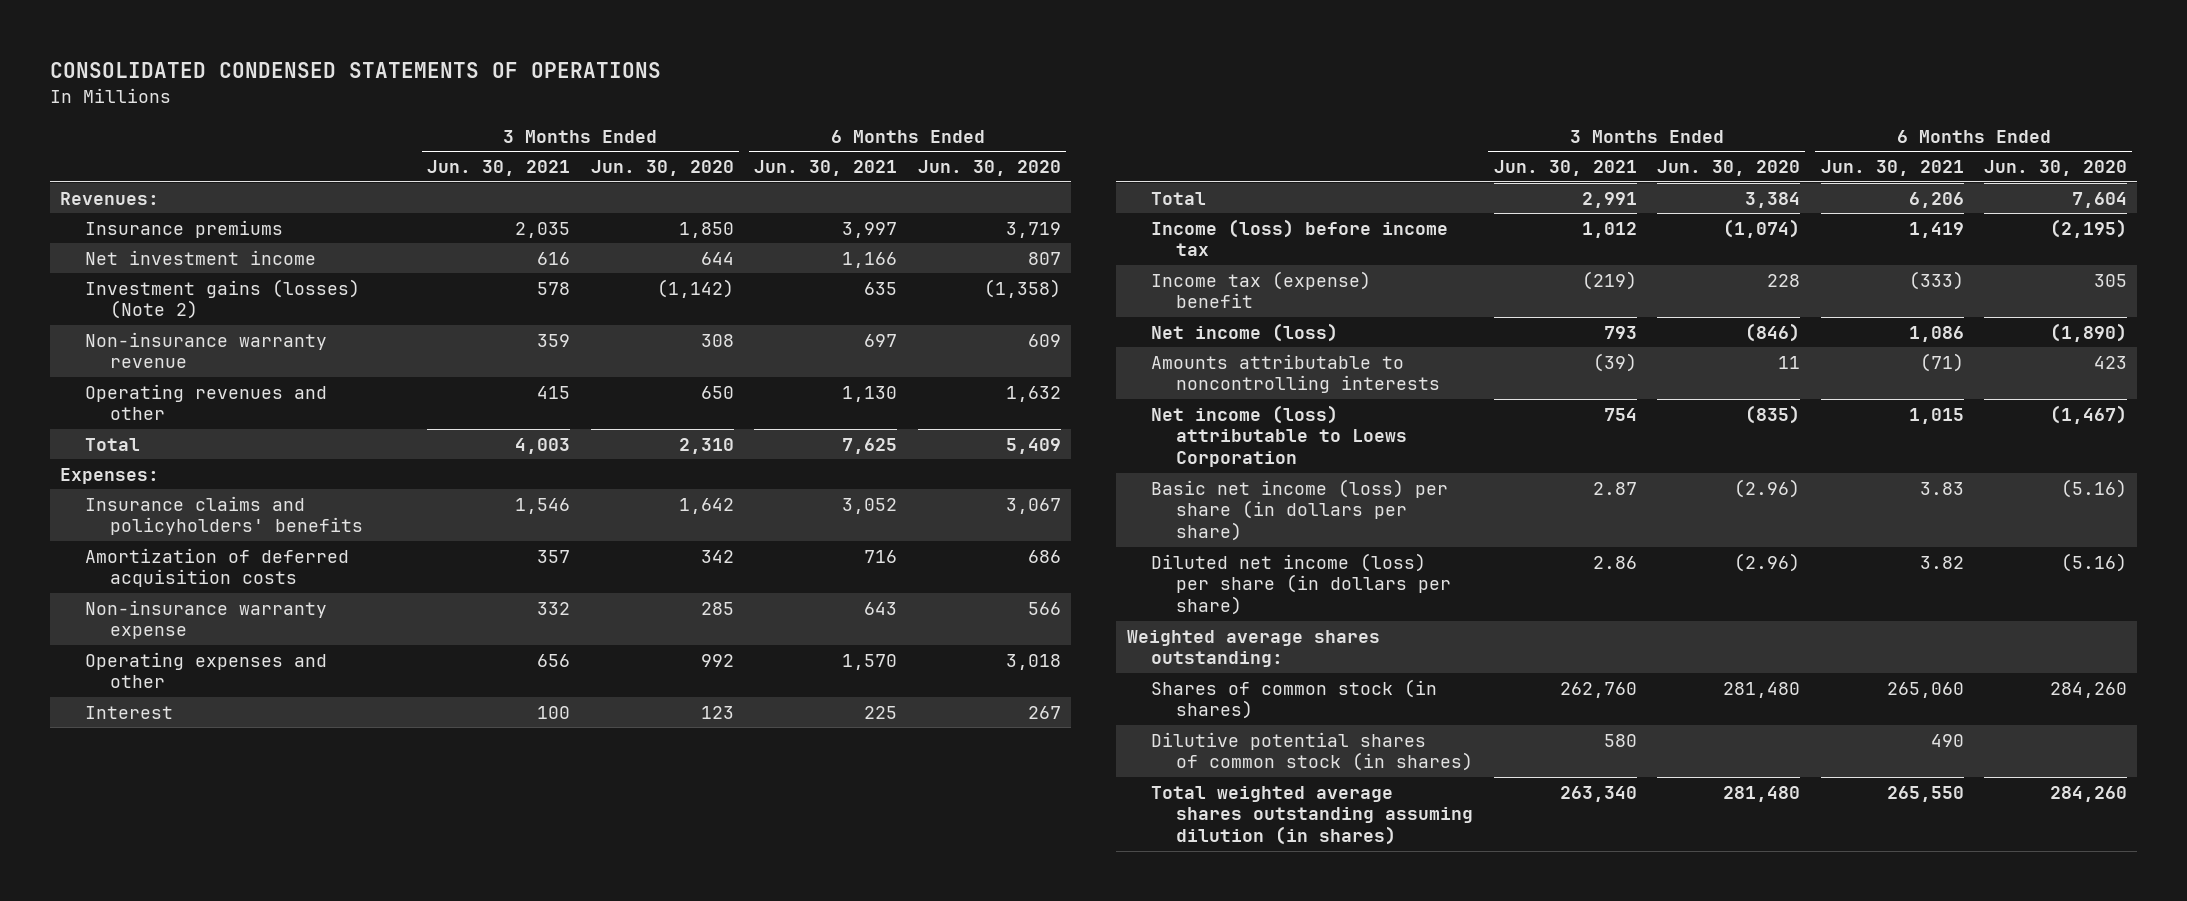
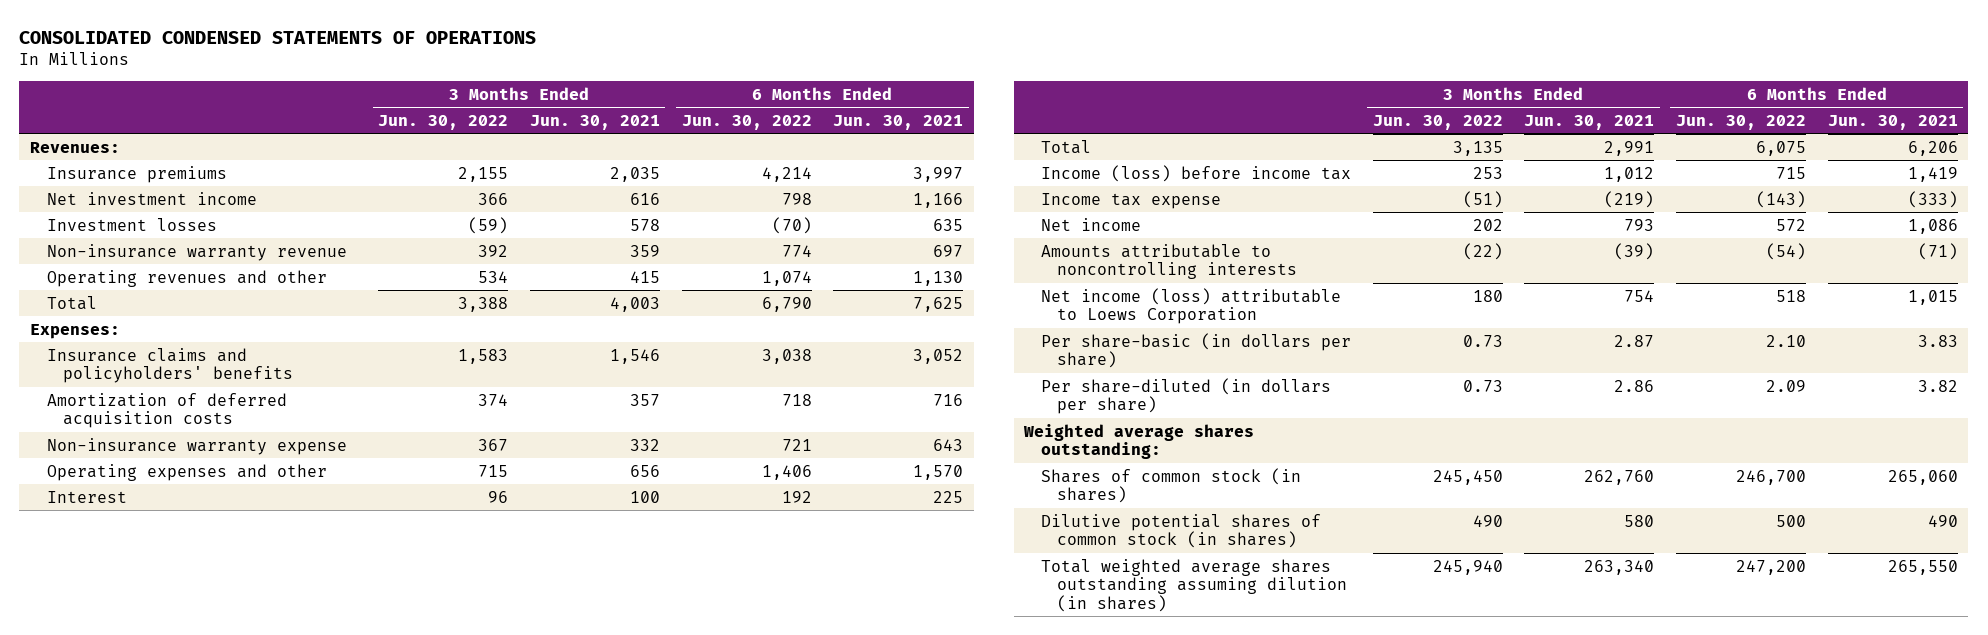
[590,159,734,176] Jun. 30, 2020 -> none
[917,159,1061,176] Jun. 30, 2020 -> none
none -> [378,114,509,130] Jun. 30, 2022
none -> [681,114,812,130] Jun. 30, 2022
[84,278,360,320] Investment gains (losses) (Note 2) -> [46,217,217,231] Investment losses
[1151,270,1372,309] Income tax (expense) benefit -> [1040,192,1221,209] Income tax expense
[1151,322,1339,342] Net income (loss) -> [1040,217,1141,231] Net income
[1151,478,1449,542] Basic net income (loss) per share (in dollars per share) -> [1040,332,1351,369] Per share-basic (in dollars per share)
[1151,552,1451,616] Diluted net income (loss) per share (in dollars per share) -> [1040,377,1331,415] Per share-diluted (in dollars per share)

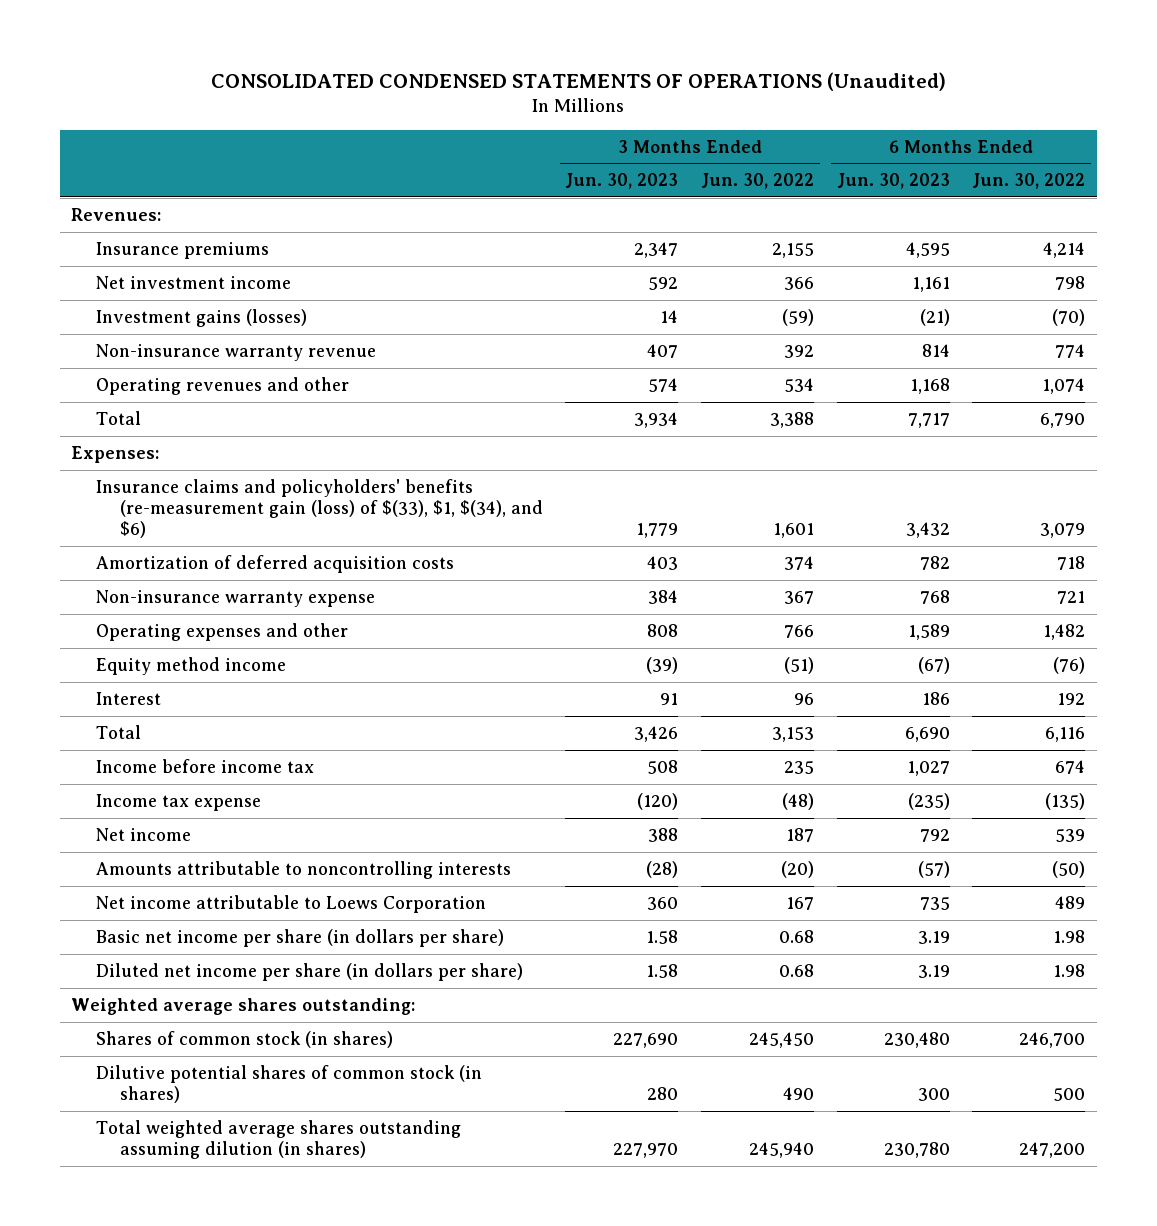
[19,30,537,44] CONSOLIDATED CONDENSED STATEMENTS OF OPERATIONS -> [211,71,947,91] CONSOLIDATED CONDENSED STATEMENTS OF OPERATIONS (Unaudited)
[529,114,660,130] Jun. 30, 2021 -> none
[833,114,964,130] Jun. 30, 2021 -> none
none -> [565,173,679,190] Jun. 30, 2023
none -> [836,173,950,190] Jun. 30, 2023
[46,217,217,231] Investment losses -> [95,308,307,327] Investment gains (losses)
[46,347,294,384] Insurance claims and policyholders' benefits -> [95,478,543,539] Insurance claims and policyholders' benefits (re-measurement gain (loss) of $(33), $1, $(34), and $6)
[458,348,509,364] 1,583 -> [773,523,815,539] 1,601
[761,348,812,364] 3,038 -> [1040,523,1086,539] 3,079
[478,464,509,477] 715 -> [784,624,815,638] 766
[761,464,812,480] 1,406 -> [1043,623,1086,640] 1,482
none -> [95,656,286,675] Equity method income
[1452,140,1503,156] 3,135 -> [772,726,815,742] 3,153
[1755,140,1806,156] 6,075 -> [1045,726,1086,742] 6,116
[1040,164,1351,182] Income (loss) before income tax -> [95,758,314,773] Income before income tax
[1472,166,1503,179] 253 -> [784,760,815,774] 235
[1775,166,1806,179] 715 -> [1055,759,1086,774] 674
[1462,190,1503,208] (51) -> [782,792,815,810] (48)
[1755,190,1806,208] (143) -> [1045,792,1086,810] (135)
[1472,218,1503,231] 202 -> [786,827,815,842] 187
[1775,218,1806,231] 572 -> [1055,828,1086,842] 539
[1462,242,1503,260] (22) -> [781,860,815,878] (20)
[1765,242,1806,260] (54) -> [1052,860,1086,878] (50)
[1040,287,1341,325] Net income (loss) attributable to Loews Corporation -> [95,894,486,913] Net income attributable to Loews Corporation
[1472,289,1503,302] 180 -> [786,896,815,910] 167
[1775,289,1806,302] 518 -> [1055,895,1086,909] 489
[1040,332,1351,369] Per share-basic (in dollars per share) -> [95,928,504,947] Basic net income per share (in dollars per share)
[1462,334,1503,347] 0.73 -> [779,929,815,943] 0.68
[1765,334,1806,347] 2.10 -> [1053,929,1086,943] 1.98
[1040,377,1331,415] Per share-diluted (in dollars per share) -> [95,962,523,981] Diluted net income per share (in dollars per share)
[1462,379,1503,392] 0.73 -> [779,963,815,977] 0.68
[1765,379,1806,392] 2.09 -> [1053,963,1086,977] 1.98

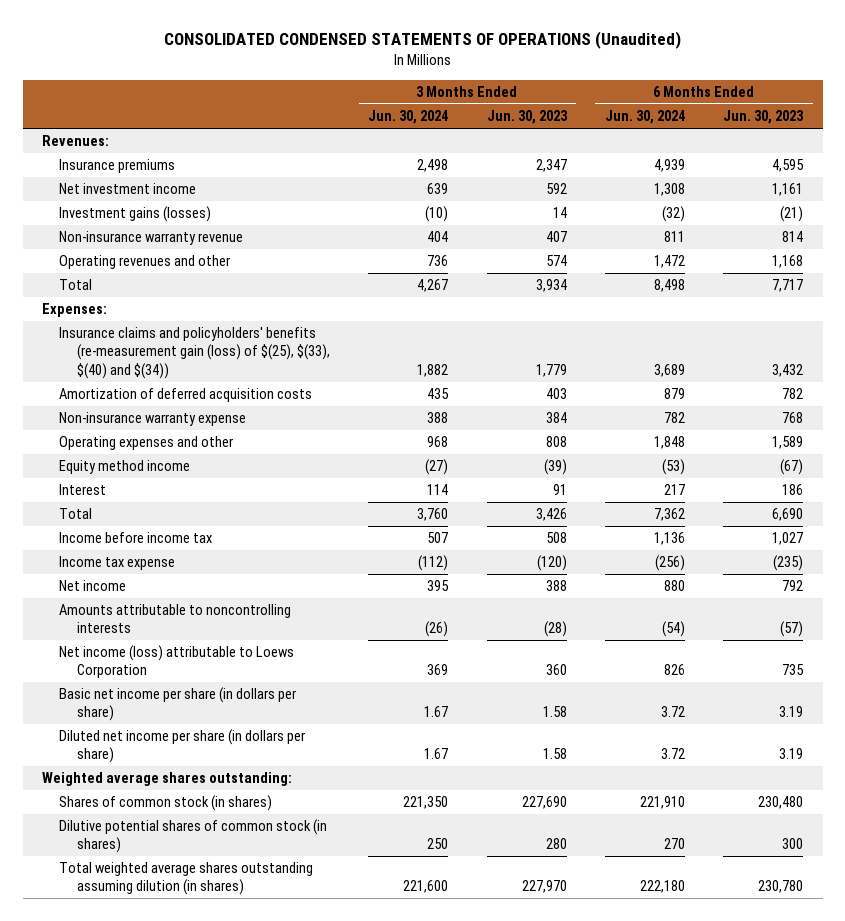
[701,173,815,190] Jun. 30, 2022 -> none
[972,173,1086,190] Jun. 30, 2022 -> none
none -> [368,110,449,125] Jun. 30, 2024
none -> [605,110,686,125] Jun. 30, 2024
[95,478,543,539] Insurance claims and policyholders' benefits (re-measurement gain (loss) of $(33), $1, $(34), and $6) -> [59,327,330,379] Insurance claims and policyholders' benefits (re-measurement gain (loss) of $(25), $(33), $(40) and $(34))
[95,894,486,913] Net income attributable to Loews Corporation -> [59,645,295,679] Net income (loss) attributable to Loews Corporation

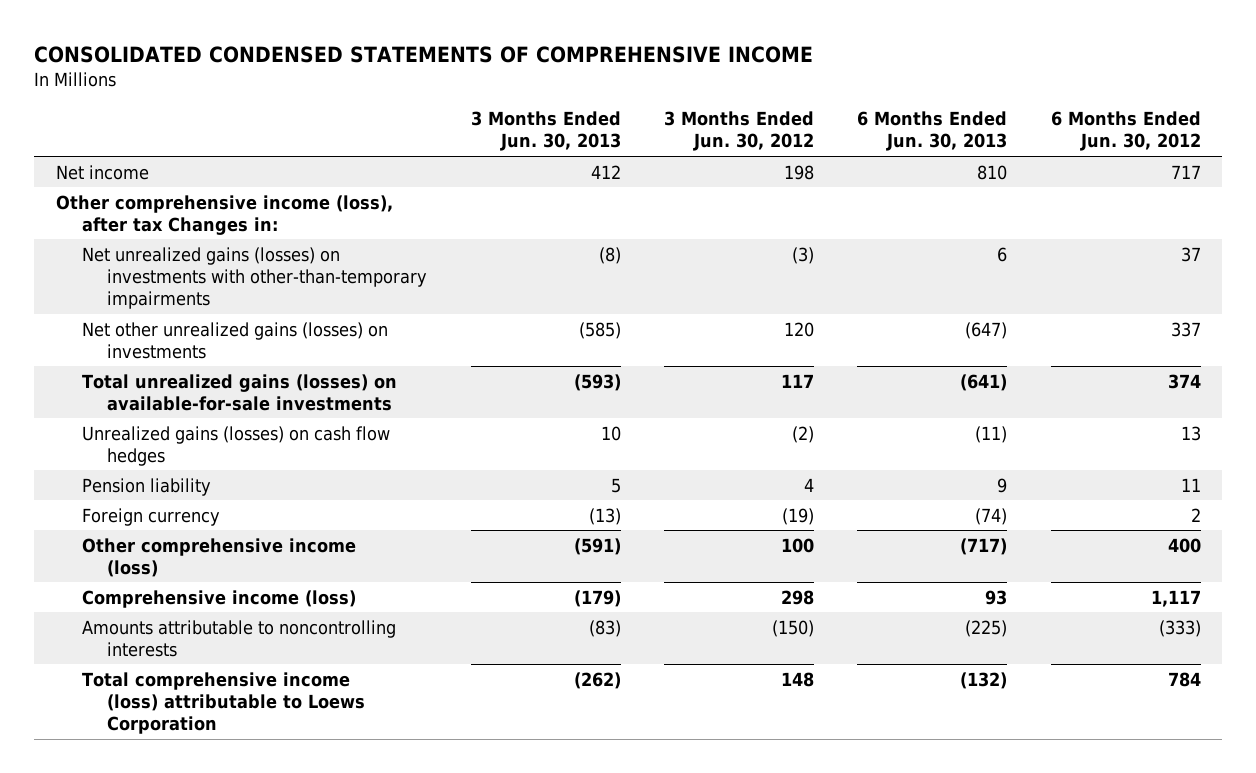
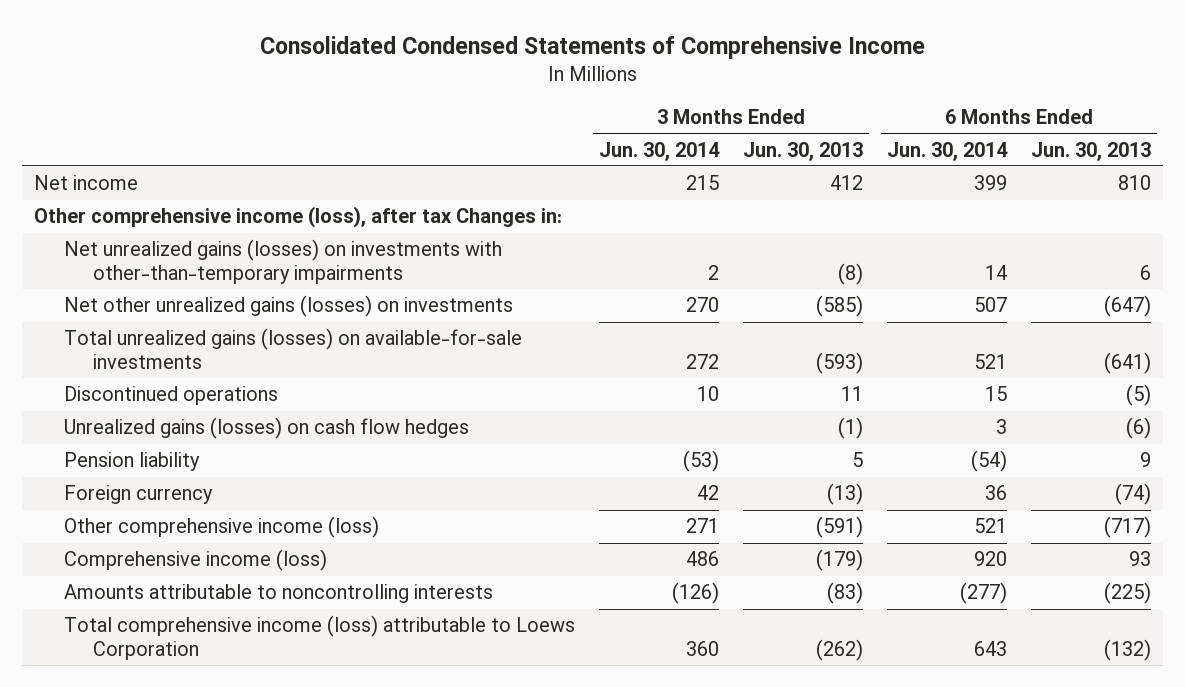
[34,45,814,63] CONSOLIDATED CONDENSED STATEMENTS OF COMPREHENSIVE INCOME -> [259,35,925,59] Consolidated Condensed Statements of Comprehensive Income
[663,111,814,152] 3 Months Ended Jun. 30, 2012 -> none
[1050,111,1201,152] 6 Months Ended Jun. 30, 2012 -> none
none -> [598,141,720,161] Jun. 30, 2014
none -> [886,141,1008,161] Jun. 30, 2014
none -> [63,386,278,406] Discontinued operations
[600,425,621,441] 10 -> [837,417,863,440] (1)
[975,425,1008,443] (11) -> [1125,417,1151,440] (6)

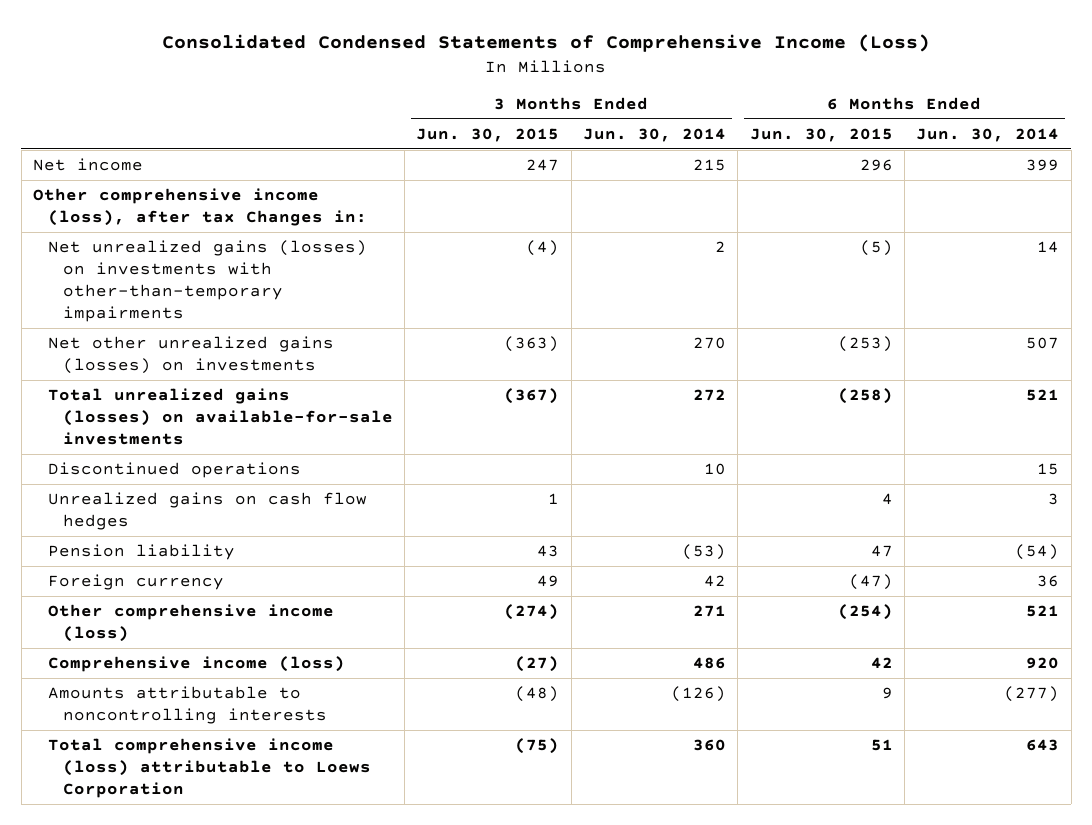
[259,35,925,59] Consolidated Condensed Statements of Comprehensive Income -> [162,34,931,53] Consolidated Condensed Statements of Comprehensive Income (Loss)
[742,141,863,161] Jun. 30, 2013 -> none
[1030,141,1151,161] Jun. 30, 2013 -> none
none -> [416,127,560,142] Jun. 30, 2015
none -> [749,127,893,142] Jun. 30, 2015
[63,417,469,440] Unrealized gains (losses) on cash flow hedges -> [48,491,368,531] Unrealized gains on cash flow hedges

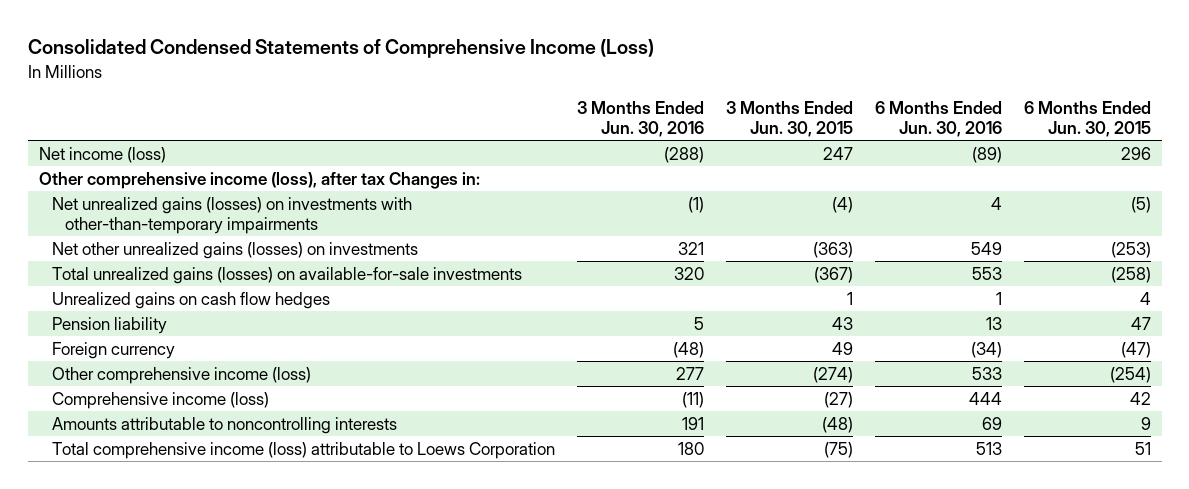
[583,127,727,142] Jun. 30, 2014 -> none
[916,127,1060,142] Jun. 30, 2014 -> none
none -> [576,100,704,138] 3 Months Ended Jun. 30, 2016
none -> [874,100,1002,138] 6 Months Ended Jun. 30, 2016
[33,157,144,171] Net income -> [38,146,166,163] Net income (loss)
[48,461,302,478] Discontinued operations -> none

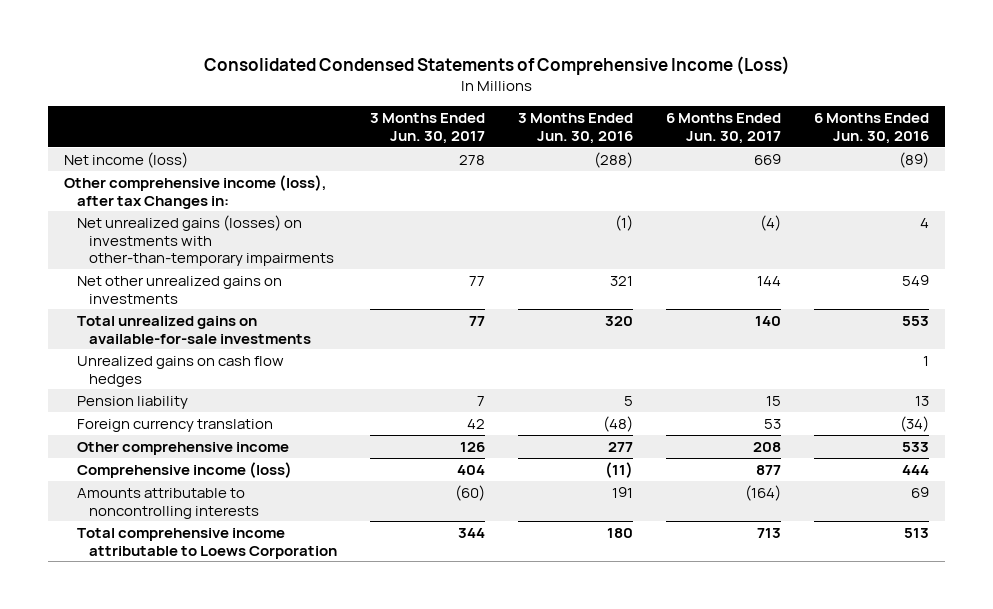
[725,100,853,138] 3 Months Ended Jun. 30, 2015 -> none
[1023,100,1151,138] 6 Months Ended Jun. 30, 2015 -> none
none -> [370,112,486,144] 3 Months Ended Jun. 30, 2017
none -> [665,112,781,144] 6 Months Ended Jun. 30, 2017
[51,266,522,284] Total unrealized gains (losses) on available-for-sale investments -> none
none -> [76,275,282,304] Net other unrealized gains on investments
[51,241,418,259] Net other unrealized gains (losses) on investments -> [76,315,312,344] Total unrealized gains on available-for-sale investments
[677,241,704,255] 321 -> [605,315,634,326] 320
[970,241,1002,255] 549 -> [901,315,929,326] 553
[51,341,175,359] Foreign currency -> [76,418,273,432] Foreign currency translation
[51,366,311,384] Other comprehensive income (loss) -> [76,441,289,455] Other comprehensive income
[51,441,555,459] Total comprehensive income (loss) attributable to Loews Corporation -> [76,527,338,559] Total comprehensive income attributable to Loews Corporation

